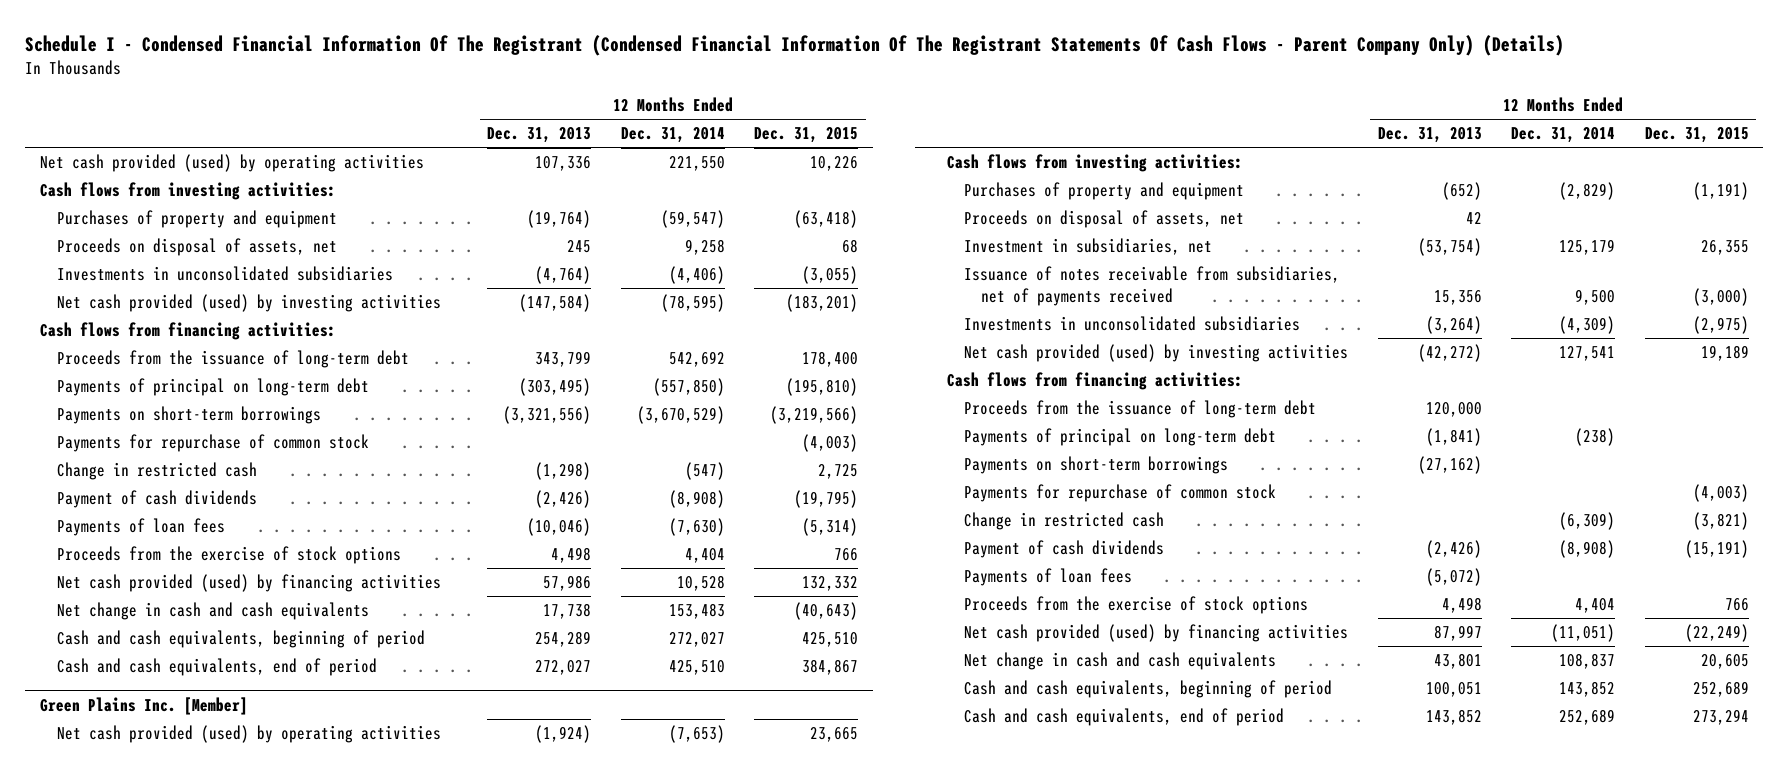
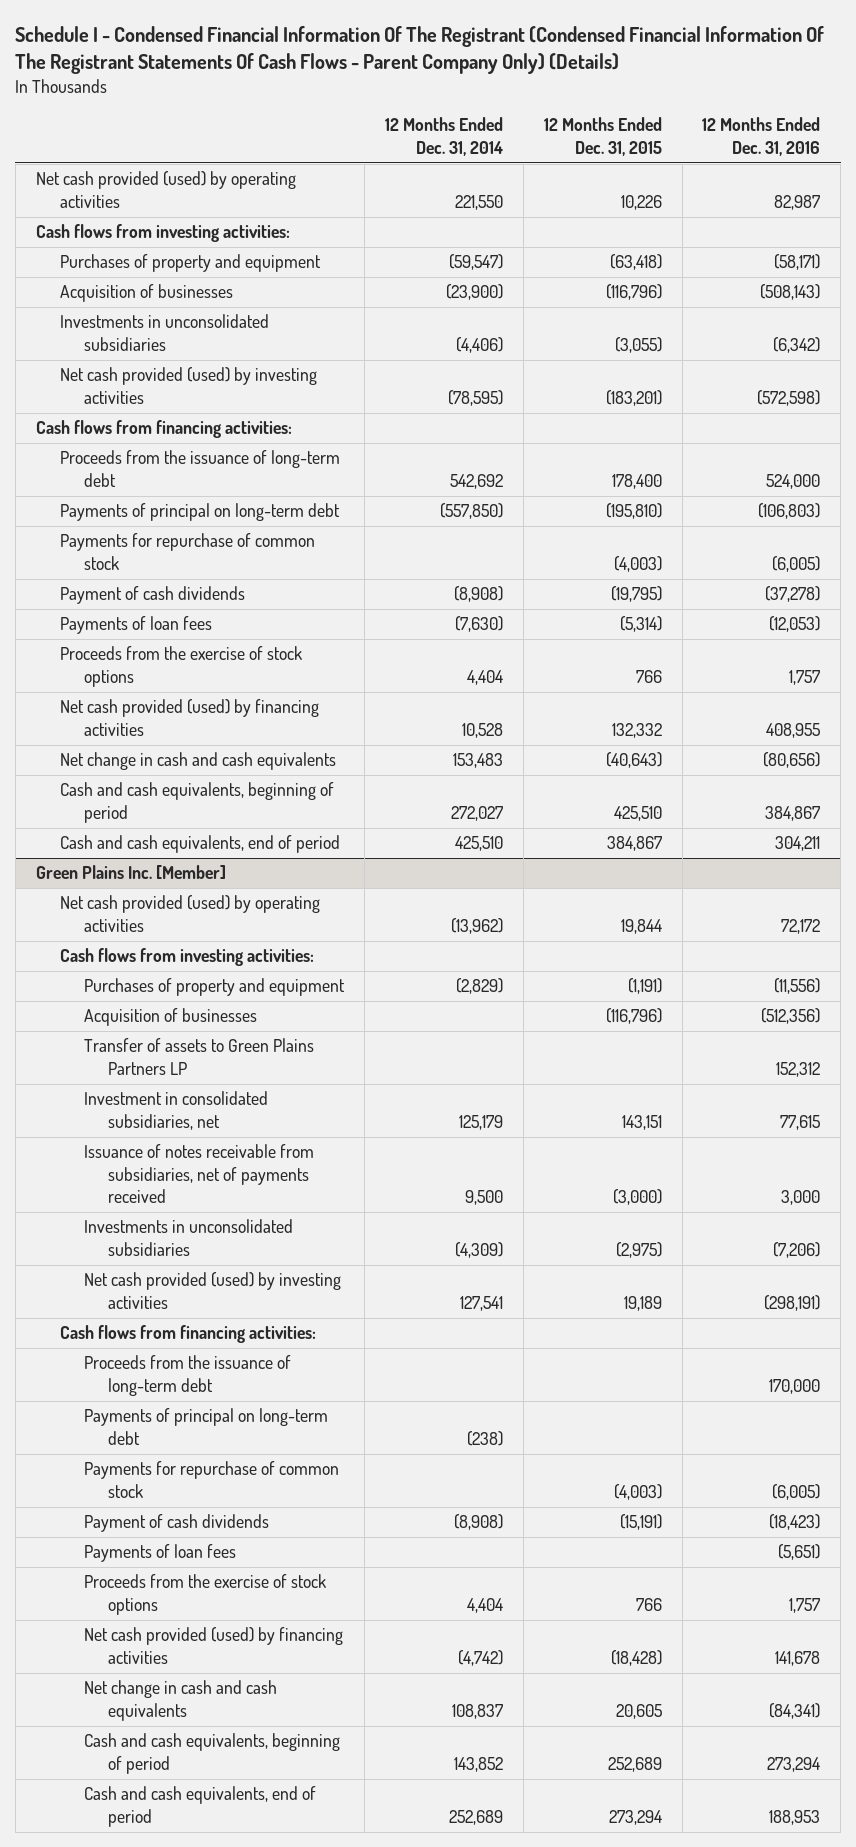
[487,127,592,144] Dec. 31, 2013 -> none
none -> [702,117,821,156] 12 Months Ended Dec. 31, 2016
[56,238,337,257] Proceeds on disposal of assets, net -> none
none -> [59,284,233,303] Acquisition of businesses
[56,406,321,425] Payments on short-term borrowings -> none
[56,462,257,481] Change in restricted cash -> none
[668,725,725,744] (7,653) -> [450,917,503,934] (13,962)
[810,727,859,743] 23,665 -> [620,918,662,934] 19,844
[964,210,1245,229] Proceeds on disposal of assets, net -> none
none -> [83,1008,257,1027] Acquisition of businesses
none -> [83,1038,314,1075] Transfer of assets to Green Plains Partners LP
[964,238,1213,256] Investment in subsidiaries, net -> [83,1091,268,1130] Investment in consolidated subsidiaries, net
[1700,240,1749,256] 26,355 -> [621,1114,662,1130] 143,151
[964,456,1229,475] Payments on short-term borrowings -> none
[964,512,1165,531] Change in restricted cash -> none
[1551,624,1616,643] (11,051) -> [457,1649,503,1666] (4,742)
[1684,624,1749,643] (22,249) -> [610,1649,662,1666] (18,428)

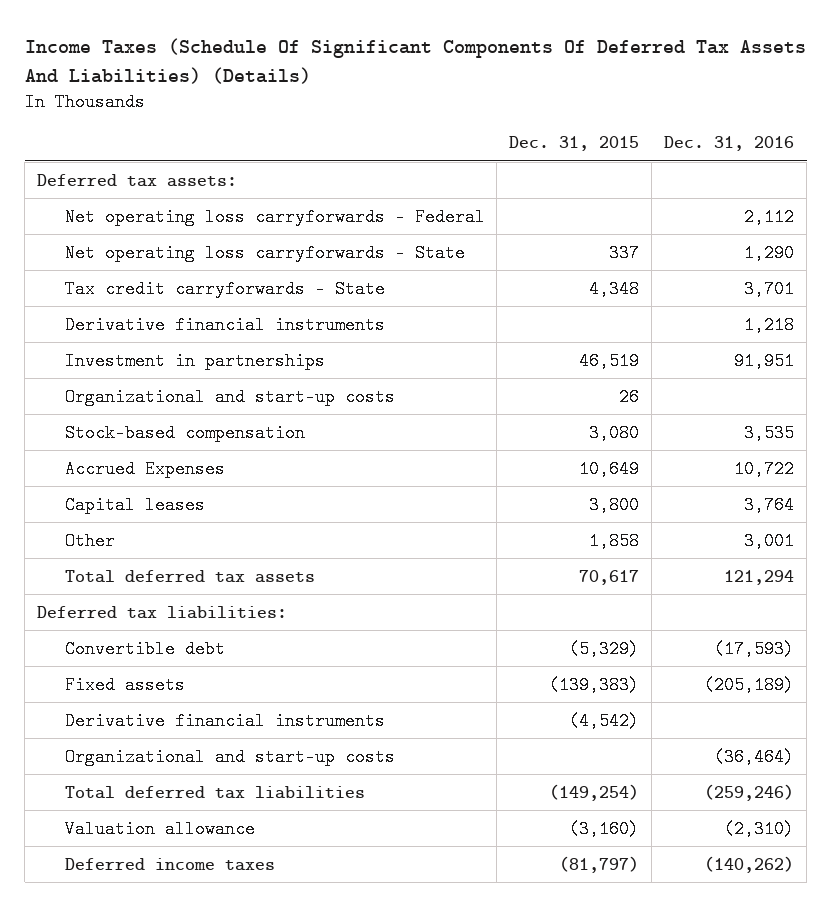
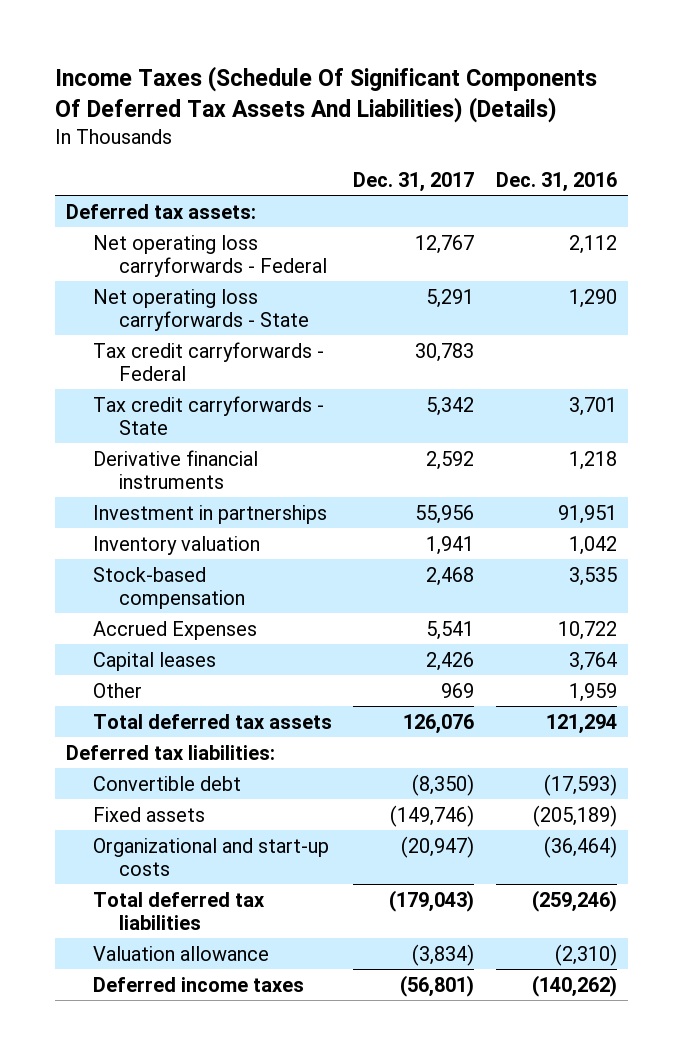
[509,136,640,152] Dec. 31, 2015 -> none
none -> [353,172,475,193] Dec. 31, 2017
none -> [92,341,324,381] Tax credit carryforwards - Federal
[64,387,395,406] Organizational and start-up costs -> none
none -> [92,535,260,555] Inventory valuation
[744,531,795,550] 3,001 -> [568,682,617,702] 1,959
[64,711,385,730] Derivative financial instruments -> none

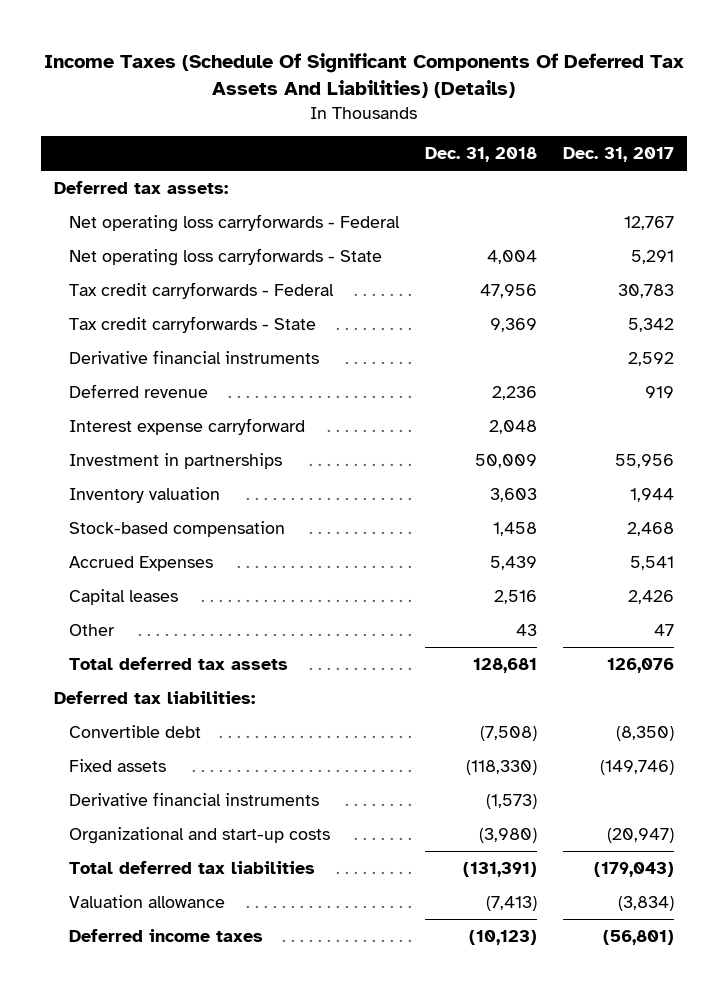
[495,172,617,193] Dec. 31, 2016 -> none
none -> [424,147,537,163] Dec. 31, 2018
none -> [69,383,209,398] Deferred revenue
none -> [69,417,306,435] Interest expense carryforward
[426,535,475,555] 1,941 -> [629,487,674,502] 1,944
[441,682,475,698] 969 -> [653,623,674,636] 47
none -> [69,791,320,806] Derivative financial instruments

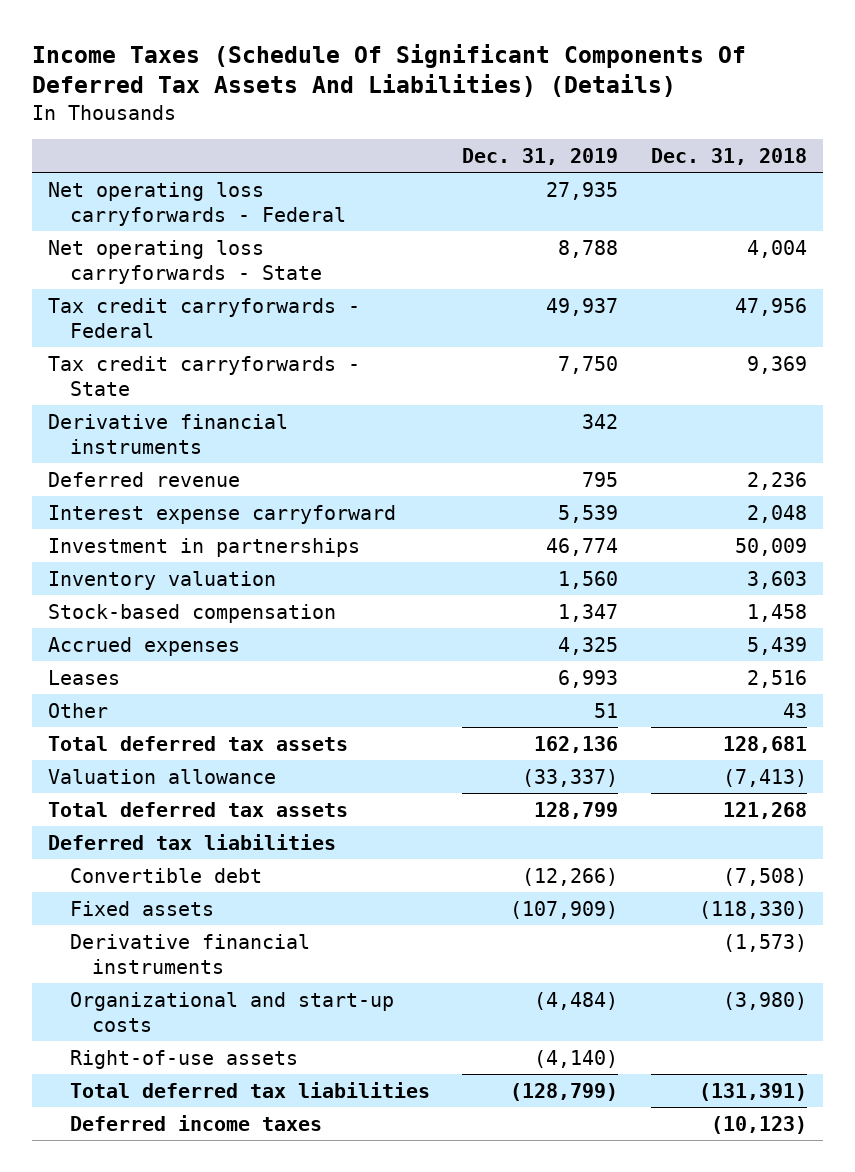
[562,147,674,163] Dec. 31, 2017 -> none
none -> [462,147,619,165] Dec. 31, 2019
[54,180,229,194] Deferred tax assets: -> none
[69,555,214,571] Accrued Expenses -> [48,636,241,656] Accrued expenses
[69,588,179,605] Capital leases -> [48,669,121,685] Leases
[69,894,226,908] Valuation allowance -> [48,768,277,784] Valuation allowance
none -> [48,801,349,817] Total deferred tax assets
[54,690,256,704] Deferred tax liabilities: -> [48,833,337,850] Deferred tax liabilities
none -> [70,1049,299,1069] Right-of-use assets

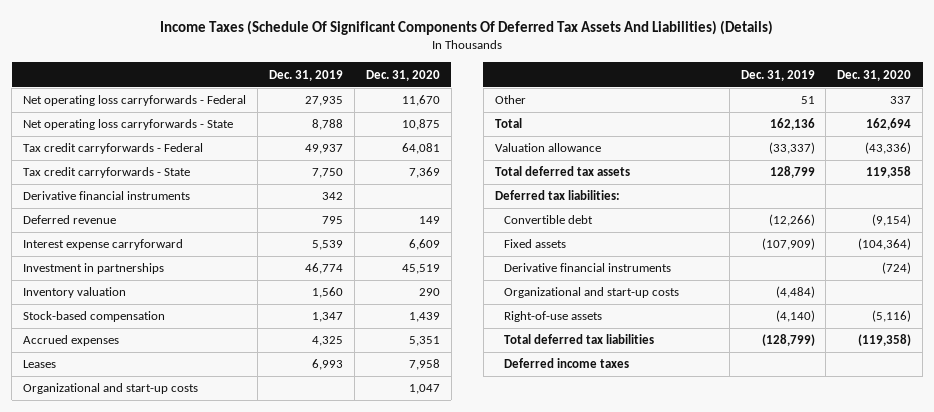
[650,147,807,165] Dec. 31, 2018 -> none
none -> [365,69,440,81] Dec. 31, 2020
none -> [23,383,199,395] Organizational and start-up costs
[48,735,349,751] Total deferred tax assets -> [494,118,522,129] Total
[48,833,337,850] Deferred tax liabilities -> [494,190,620,201] Deferred tax liabilities:

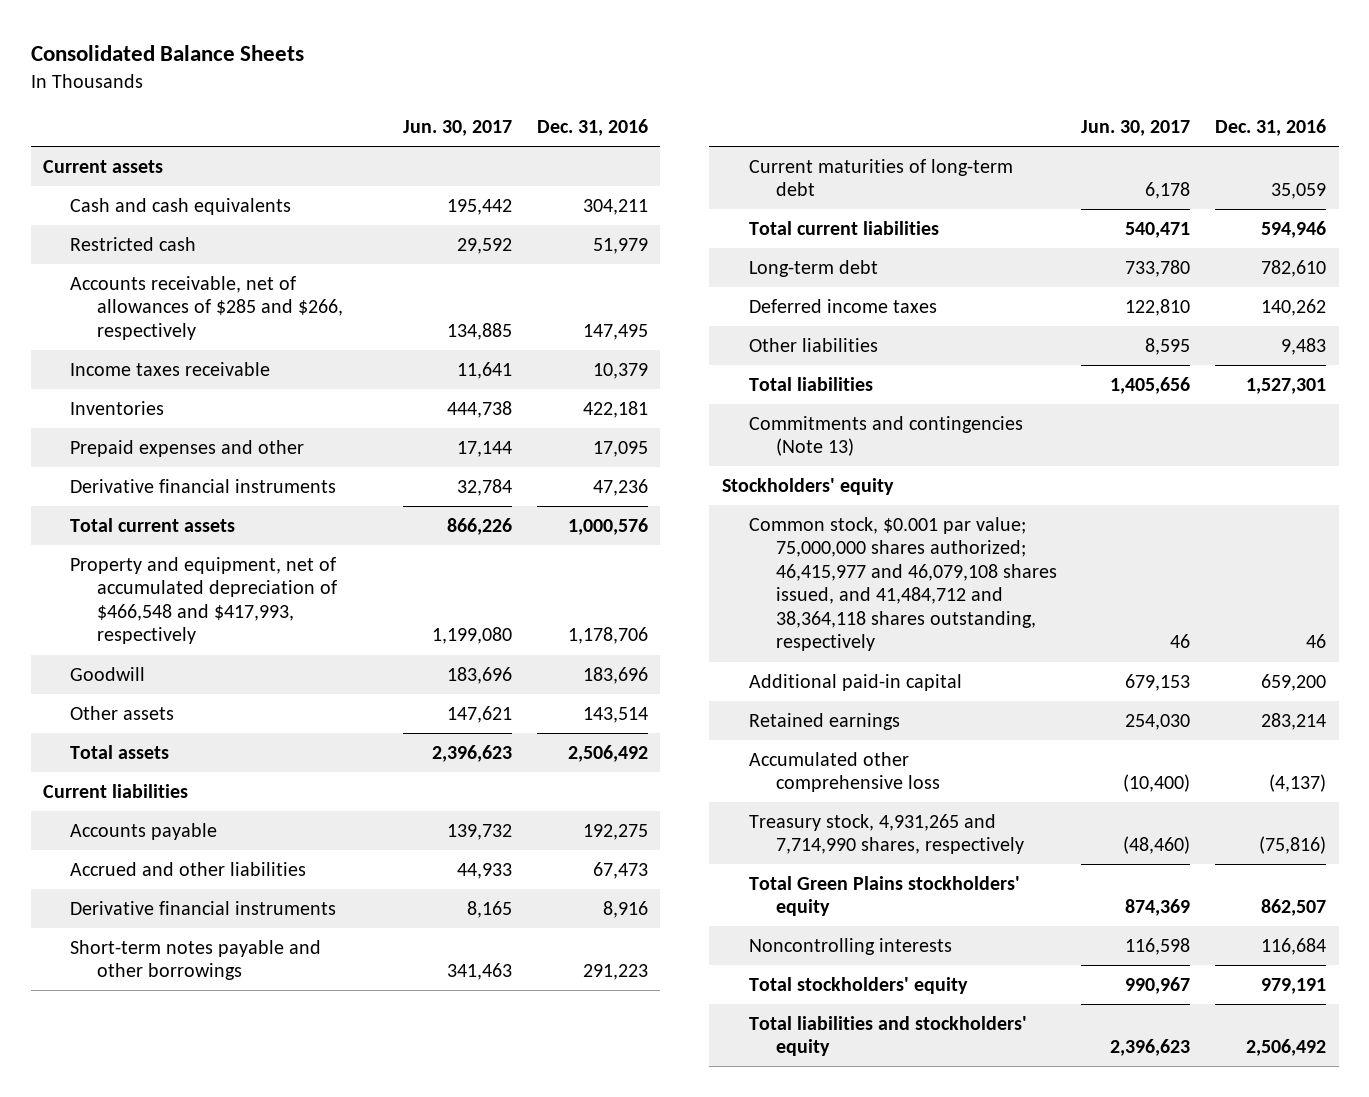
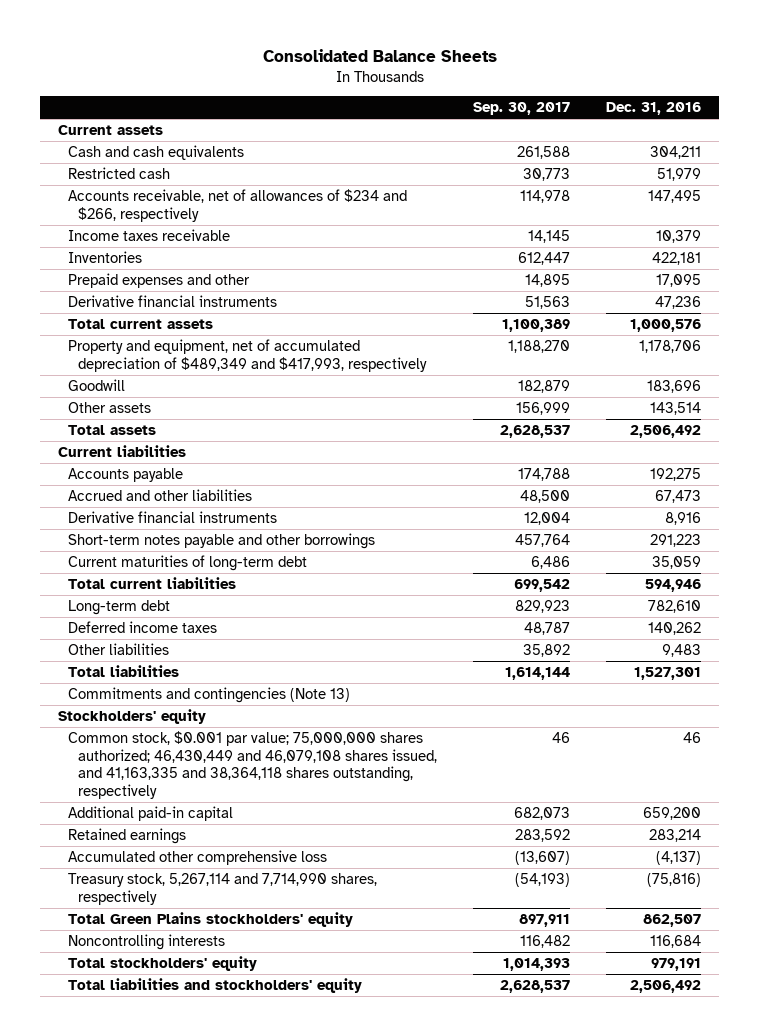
[403,119,513,136] Jun. 30, 2017 -> none
none -> [473,102,571,116] Sep. 30, 2017
[70,275,344,340] Accounts receivable, net of allowances of $285 and $266, respectively -> [68,188,408,222] Accounts receivable, net of allowances of $234 and $266, respectively
[70,556,338,645] Property and equipment, net of accumulated depreciation of $466,548 and $417,993, respectively -> [68,338,428,372] Property and equipment, net of accumulated depreciation of $489,349 and $417,993, respectively
[748,516,1057,652] Common stock, $0.001 par value; 75,000,000 shares authorized; 46,415,977 and 46,079,108 shares issued, and 41,484,712 and 38,364,118 shares outstanding, respectively -> [68,730,438,799] Common stock, $0.001 par value; 75,000,000 shares authorized; 46,430,449 and 46,079,108 shares issued, and 41,163,335 and 38,364,118 shares outstanding, respectively
[748,813,1024,855] Treasury stock, 4,931,265 and 7,714,990 shares, respectively -> [68,872,378,905] Treasury stock, 5,267,114 and 7,714,990 shares, respectively

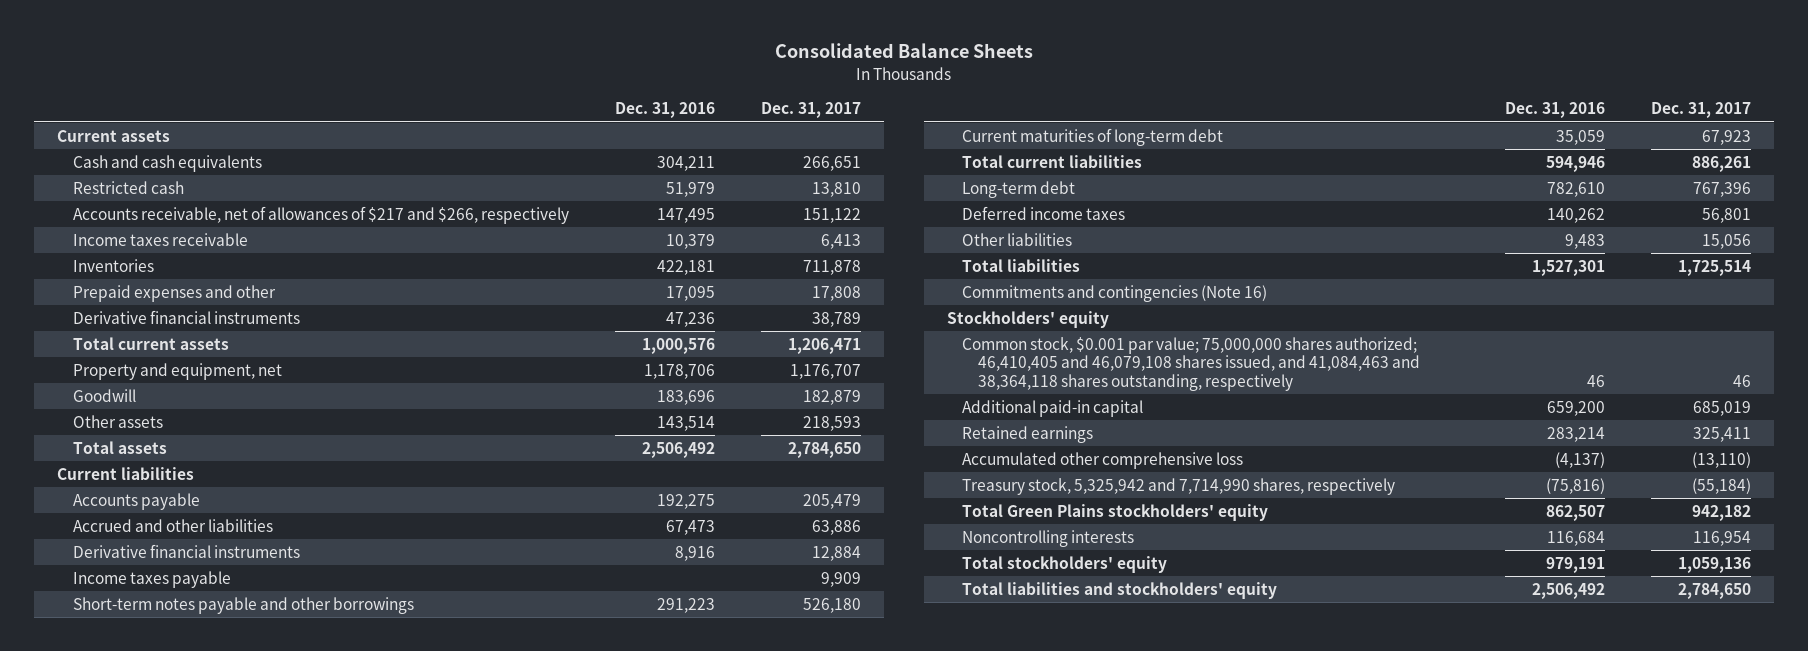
[473,102,571,116] Sep. 30, 2017 -> none
none -> [761,102,862,119] Dec. 31, 2017
[68,188,408,222] Accounts receivable, net of allowances of $234 and $266, respectively -> [72,205,569,224] Accounts receivable, net of allowances of $217 and $266, respectively
[68,338,428,372] Property and equipment, net of accumulated depreciation of $489,349 and $417,993, respectively -> [72,362,282,380] Property and equipment, net
none -> [72,570,231,588] Income taxes payable
[68,686,351,703] Commitments and contingencies (Note 13) -> [962,284,1268,302] Commitments and contingencies (Note 16)
[68,730,438,799] Common stock, $0.001 par value; 75,000,000 shares authorized; 46,430,449 and 46,079,108 shares issued, and 41,163,335 and 38,364,118 shares outstanding, respectively -> [962,336,1420,391] Common stock, $0.001 par value; 75,000,000 shares authorized; 46,410,405 and 46,079,108 shares issued, and 41,084,463 and 38,364,118 shares outstanding, respectively
[68,872,378,905] Treasury stock, 5,267,114 and 7,714,990 shares, respectively -> [962,477,1396,495] Treasury stock, 5,325,942 and 7,714,990 shares, respectively

